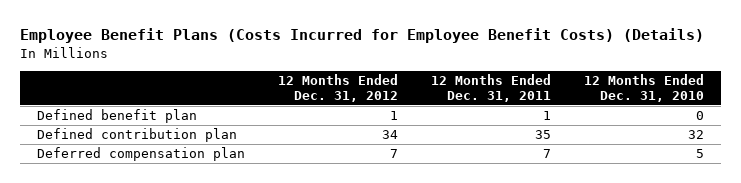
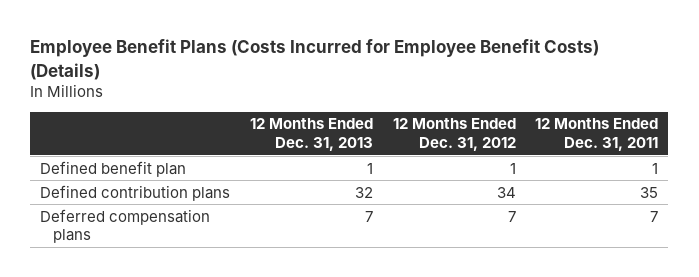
[583,73,704,103] 12 Months Ended Dec. 31, 2010 -> none
none -> [249,118,373,151] 12 Months Ended Dec. 31, 2013
[36,128,237,143] Defined contribution plan -> [40,184,231,201] Defined contribution plans
[36,147,245,162] Deferred compensation plan -> [40,208,211,244] Deferred compensation plans

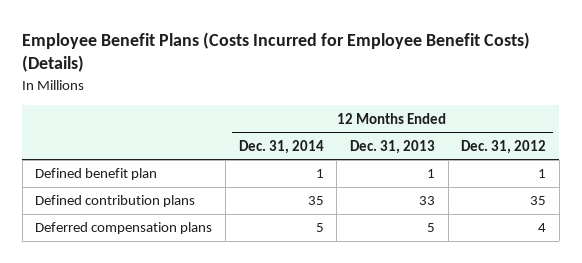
[535,118,659,151] 12 Months Ended Dec. 31, 2011 -> none
none -> [238,139,324,154] Dec. 31, 2014
[354,186,373,198] 32 -> [418,196,435,206] 33
[496,186,516,198] 34 -> [530,196,547,206] 35
[364,210,373,222] 7 -> [426,223,435,233] 5
[507,210,516,222] 7 -> [538,223,547,233] 4

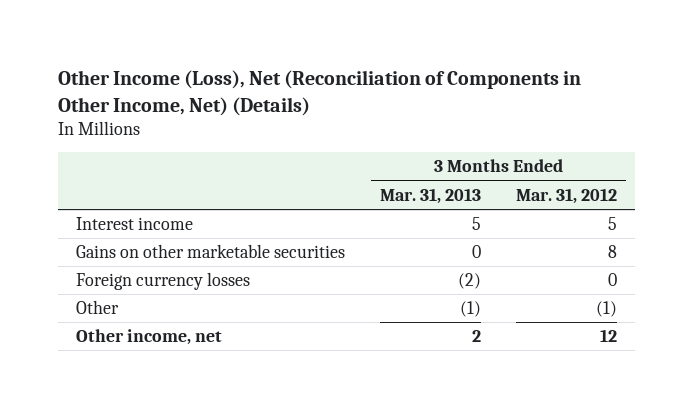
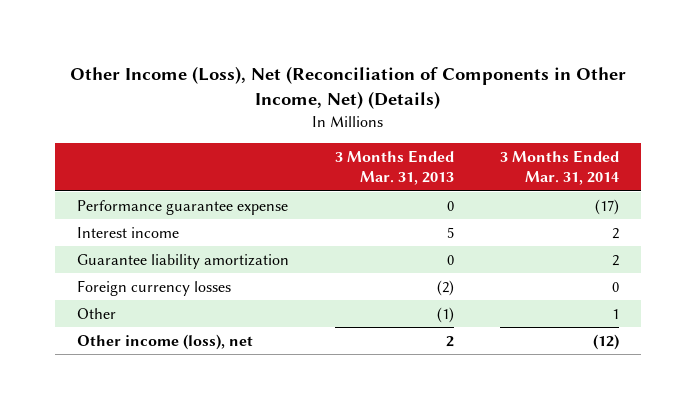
[516,187,618,204] Mar. 31, 2012 -> none
none -> [499,149,619,186] 3 Months Ended Mar. 31, 2014
none -> [77,199,289,215] Performance guarantee expense
[75,244,345,259] Gains on other marketable securities -> none
none -> [77,253,290,269] Guarantee liability amortization
[75,329,222,346] Other income, net -> [77,333,254,350] Other income (loss), net

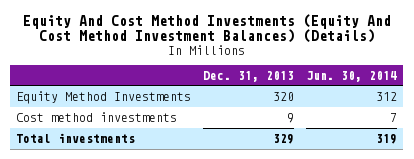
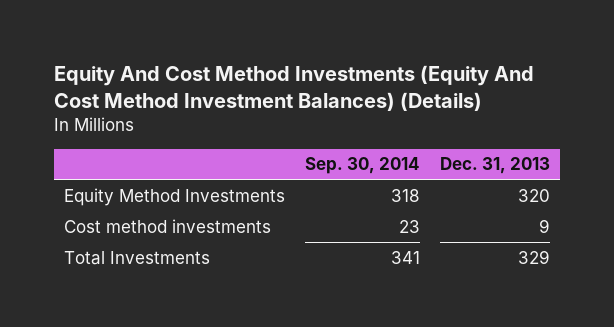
[306,70,398,82] Jun. 30, 2014 -> none
none -> [305,157,421,175] Sep. 30, 2014
[16,132,136,143] Total investments -> [64,250,211,265] Total Investments

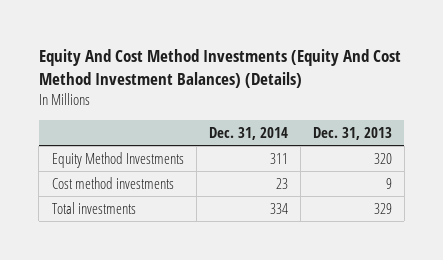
[305,157,421,175] Sep. 30, 2014 -> none
none -> [208,127,288,141] Dec. 31, 2014
[64,250,211,265] Total Investments -> [51,201,136,214] Total investments

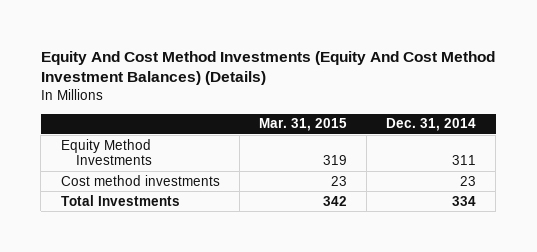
[312,127,392,141] Dec. 31, 2013 -> none
none -> [258,118,347,132] Mar. 31, 2015
[51,201,136,214] Total investments -> [60,194,180,206] Total Investments

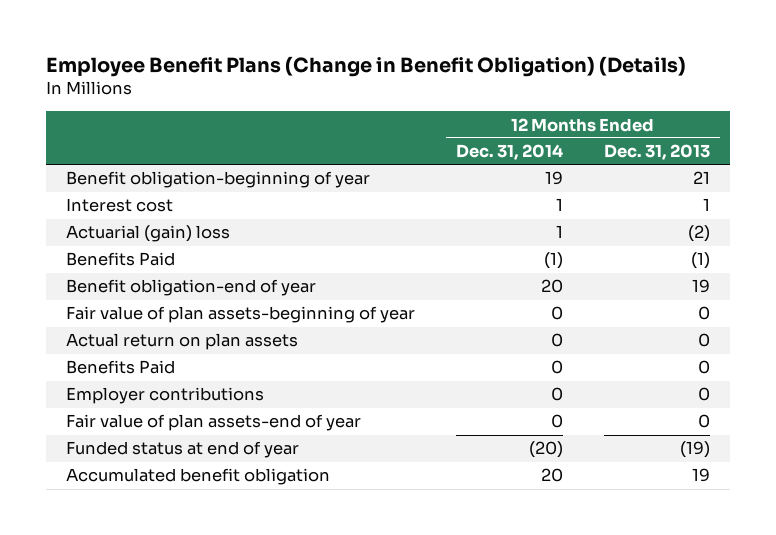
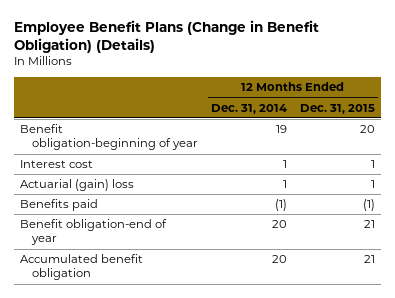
[603,144,710,161] Dec. 31, 2013 -> none
none -> [299,103,375,114] Dec. 31, 2015
[66,252,176,267] Benefits Paid -> [19,199,98,212] Benefits paid
[66,306,416,324] Fair value of plan assets-beginning of year -> none
[66,333,299,351] Actual return on plan assets -> none
[66,360,176,375] Benefits Paid -> none
[66,387,265,405] Employer contributions -> none
[66,414,362,432] Fair value of plan assets-end of year -> none
[66,441,300,459] Funded status at end of year -> none

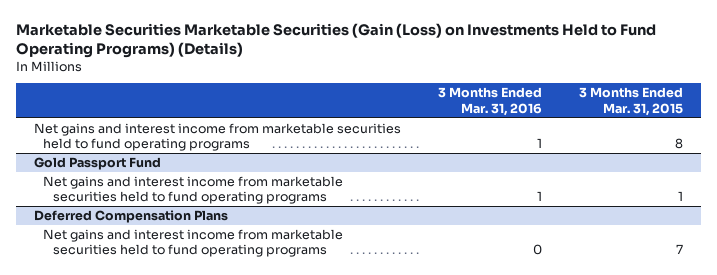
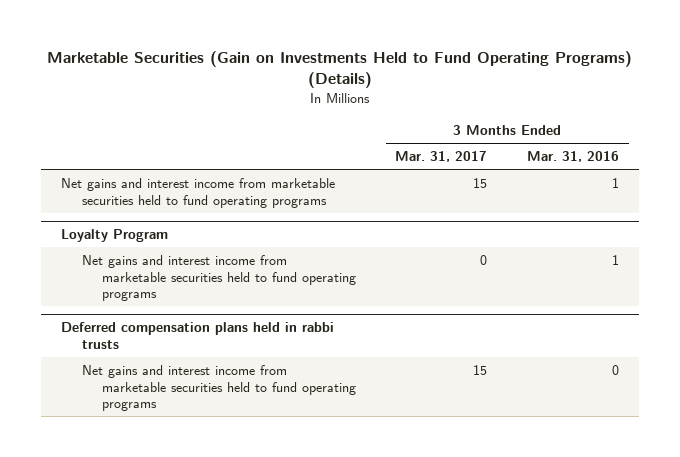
[15,22,656,59] Marketable Securities Marketable Securities (Gain (Loss) on Investments Held to Fund Operating Programs) (Details) -> [47,50,633,89] Marketable Securities (Gain on Investments Held to Fund Operating Programs) (Details)
[578,87,683,116] 3 Months Ended Mar. 31, 2015 -> none
none -> [395,151,488,163] Mar. 31, 2017
[34,156,162,170] Gold Passport Fund -> none
none -> [61,229,169,243] Loyalty Program
[34,209,229,223] Deferred Compensation Plans -> [61,322,335,349] Deferred compensation plans held in rabbi trusts

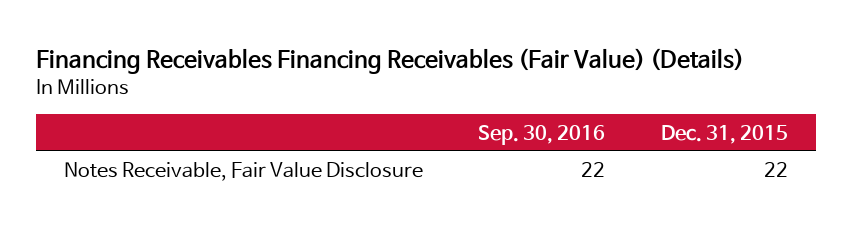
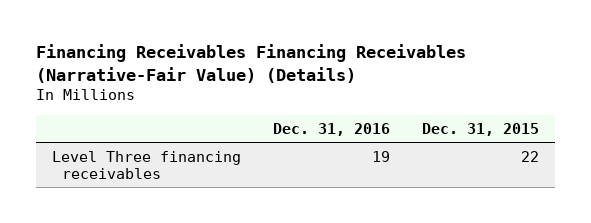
[36,48,745,75] Financing Receivables Financing Receivables (Fair Value) (Details) -> [35,44,466,83] Financing Receivables Financing Receivables (Narrative-Fair Value) (Details)
[478,124,606,145] Sep. 30, 2016 -> none
none -> [273,122,391,136] Dec. 31, 2016
[63,162,423,182] Notes Receivable, Fair Value Disclosure -> [51,150,241,180] Level Three financing receivables

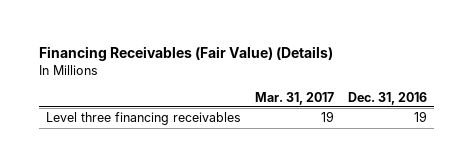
[35,44,466,83] Financing Receivables Financing Receivables (Narrative-Fair Value) (Details) -> [39,46,334,62] Financing Receivables (Fair Value) (Details)
[422,122,540,136] Dec. 31, 2015 -> none
none -> [255,91,335,105] Mar. 31, 2017
[51,150,241,180] Level Three financing receivables -> [46,112,242,126] Level three financing receivables

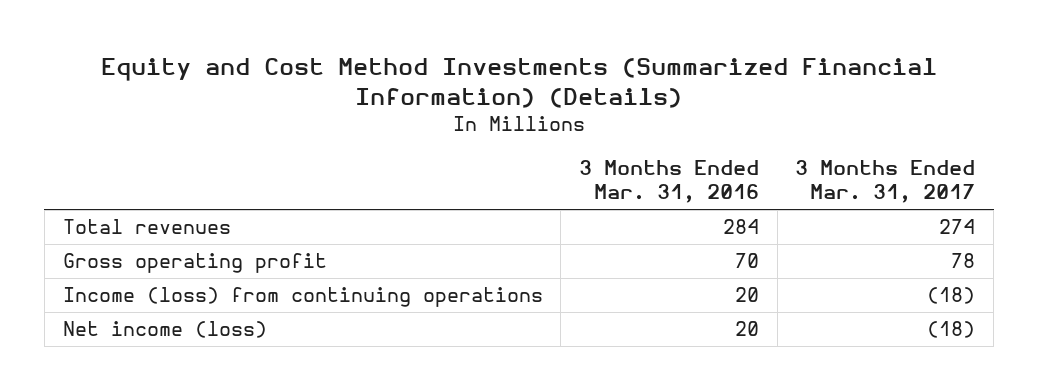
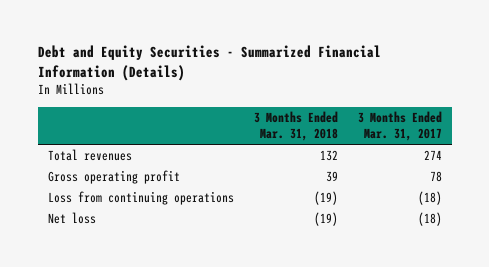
[100,57,937,108] Equity and Cost Method Investments (Summarized Financial Information) (Details) -> [37,45,381,82] Debt and Equity Securities - Summarized Financial Information (Details)
[578,159,759,204] 3 Months Ended Mar. 31, 2016 -> none
none -> [253,111,338,142] 3 Months Ended Mar. 31, 2018
[62,287,543,308] Income (loss) from continuing operations -> [47,190,234,205] Loss from continuing operations
[62,321,267,339] Net income (loss) -> [47,211,96,224] Net loss

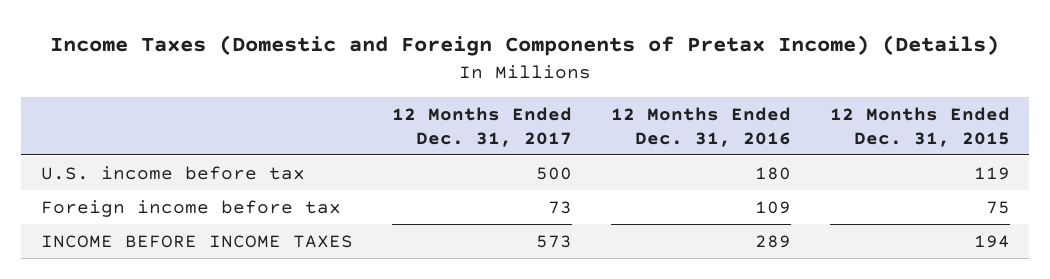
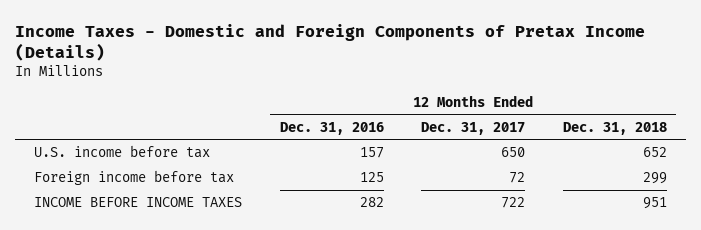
[50,35,1000,57] Income Taxes (Domestic and Foreign Components of Pretax Income) (Details) -> [15,23,646,61] Income Taxes - Domestic and Foreign Components of Pretax Income (Details)
[829,106,1010,147] 12 Months Ended Dec. 31, 2015 -> none
none -> [562,121,667,135] Dec. 31, 2018
[535,166,572,180] 500 -> [501,147,526,158] 650
[754,166,791,180] 180 -> [359,147,384,159] 157
[547,200,572,214] 73 -> [509,172,526,184] 72
[754,200,791,214] 109 -> [359,172,384,183] 125
[535,234,572,248] 573 -> [501,197,526,209] 722
[754,234,791,248] 289 -> [359,197,384,208] 282

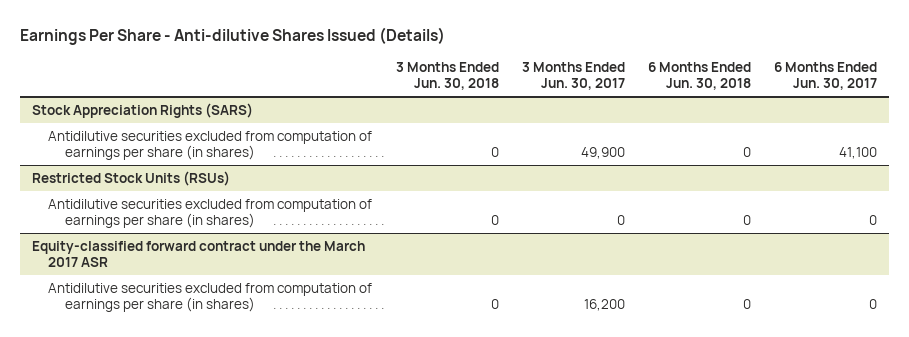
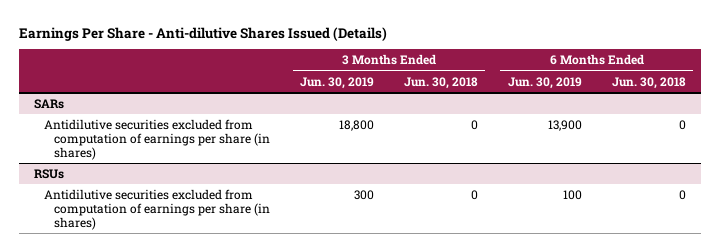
[521,62,625,91] 3 Months Ended Jun. 30, 2017 -> none
[774,62,878,91] 6 Months Ended Jun. 30, 2017 -> none
none -> [300,76,375,89] Jun. 30, 2019
none -> [507,76,582,89] Jun. 30, 2019
[48,130,373,160] Antidilutive securities excluded from computation of earnings per share (in shares) -> none
[31,170,230,186] Restricted Stock Units (RSUs) -> none
[31,102,253,118] Stock Appreciation Rights (SARS) -> [34,98,65,109] SARs
[31,240,365,267] Equity-classified forward contract under the March 2017 ASR -> none
none -> [34,168,65,179] RSUs

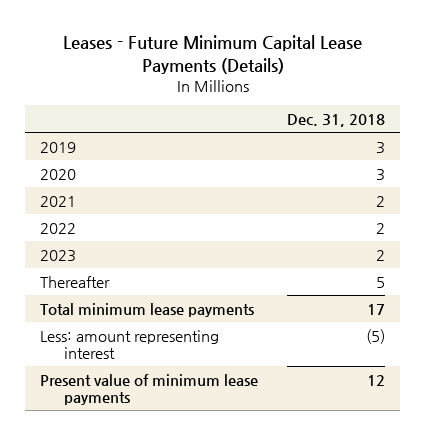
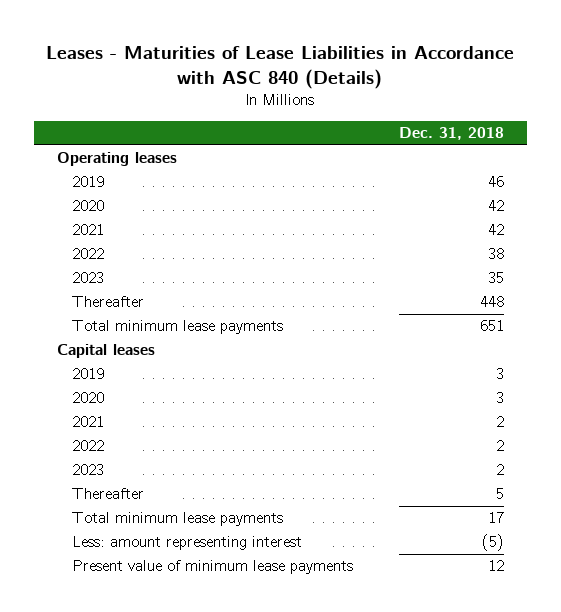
[62,35,362,74] Leases - Future Minimum Capital Lease Payments (Details) -> [46,46,515,89] Leases - Maturities of Lease Liabilities in Accordance with ASC 840 (Details)
none -> [57,152,178,167] Operating leases
none -> [71,176,104,188] 2019
none -> [71,200,104,212] 2020
none -> [71,224,104,236] 2021
none -> [71,248,104,260] 2022
none -> [71,272,104,284] 2023
none -> [71,296,144,308] Thereafter
none -> [71,320,283,335] Total minimum lease payments
none -> [57,344,156,359] Capital leases

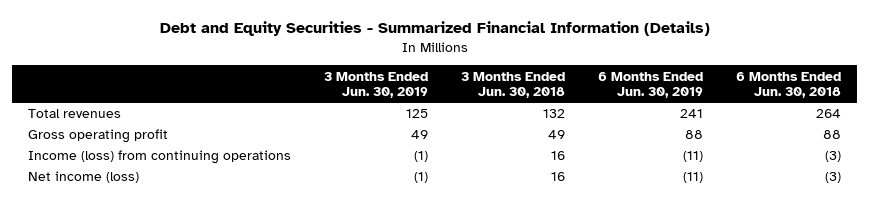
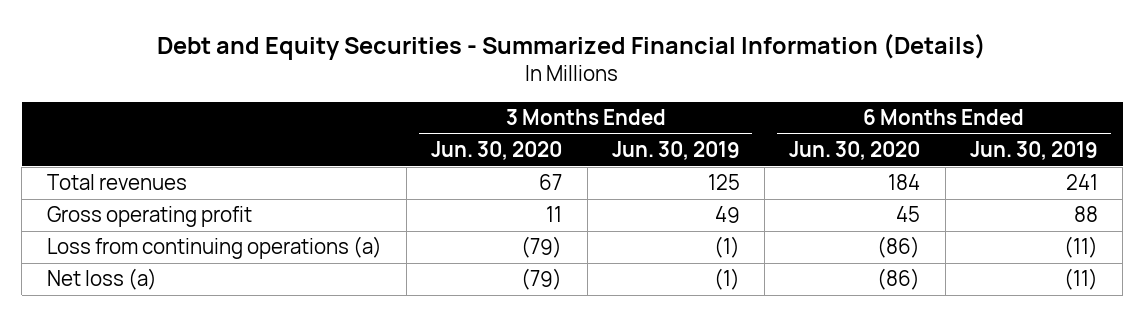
[461,71,566,99] 3 Months Ended Jun. 30, 2018 -> none
[735,71,841,99] 6 Months Ended Jun. 30, 2018 -> none
none -> [431,141,563,161] Jun. 30, 2020
none -> [789,141,921,161] Jun. 30, 2020
[28,150,292,165] Income (loss) from continuing operations -> [46,236,382,260] Loss from continuing operations (a)
[28,171,140,184] Net income (loss) -> [46,268,157,291] Net loss (a)

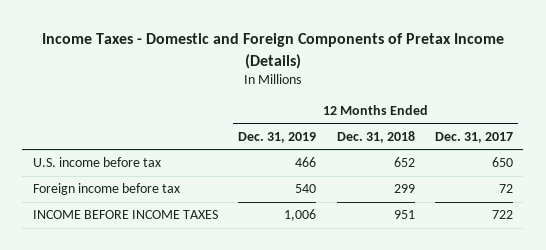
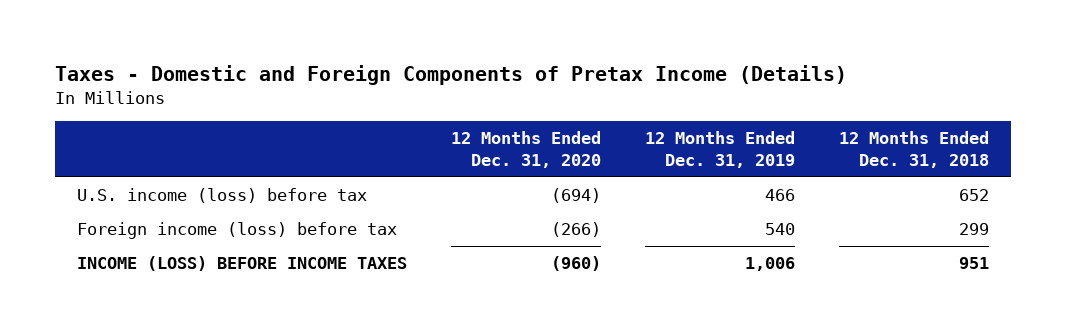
[41,32,504,69] Income Taxes - Domestic and Foreign Components of Pretax Income (Details) -> [55,65,848,86] Taxes - Domestic and Foreign Components of Pretax Income (Details)
[435,132,514,144] Dec. 31, 2017 -> none
none -> [451,131,602,168] 12 Months Ended Dec. 31, 2020
[32,157,161,168] U.S. income before tax -> [77,188,368,204] U.S. income (loss) before tax
[32,183,180,196] Foreign income before tax -> [77,222,398,240] Foreign income (loss) before tax
[32,210,218,220] INCOME BEFORE INCOME TAXES -> [77,256,408,272] INCOME (LOSS) BEFORE INCOME TAXES

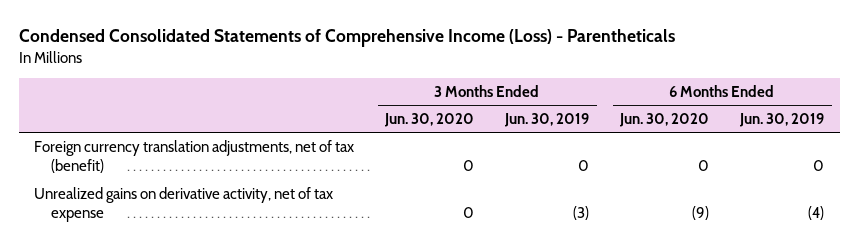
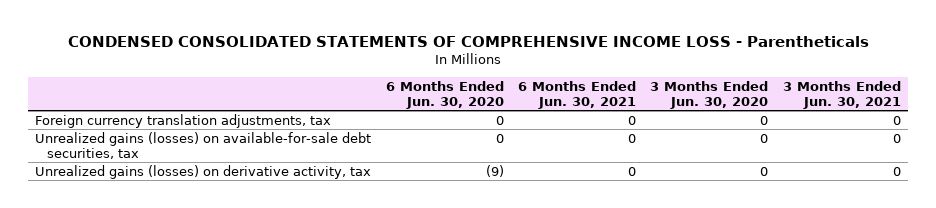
[18,29,675,48] Condensed Consolidated Statements of Comprehensive Income (Loss) - Parentheticals -> [67,36,869,48] CONDENSED CONSOLIDATED STATEMENTS OF COMPREHENSIVE INCOME LOSS - Parentheticals
[504,112,590,127] Jun. 30, 2019 -> none
[739,112,825,127] Jun. 30, 2019 -> none
none -> [517,80,636,109] 6 Months Ended Jun. 30, 2021
none -> [782,80,901,109] 3 Months Ended Jun. 30, 2021
[34,139,355,174] Foreign currency translation adjustments, net of tax (benefit) -> [35,113,332,128] Foreign currency translation adjustments, tax
none -> [35,131,372,159] Unrealized gains (losses) on available-for-sale debt securities, tax
[34,186,334,223] Unrealized gains on derivative activity, net of tax expense -> [35,164,372,179] Unrealized gains (losses) on derivative activity, tax

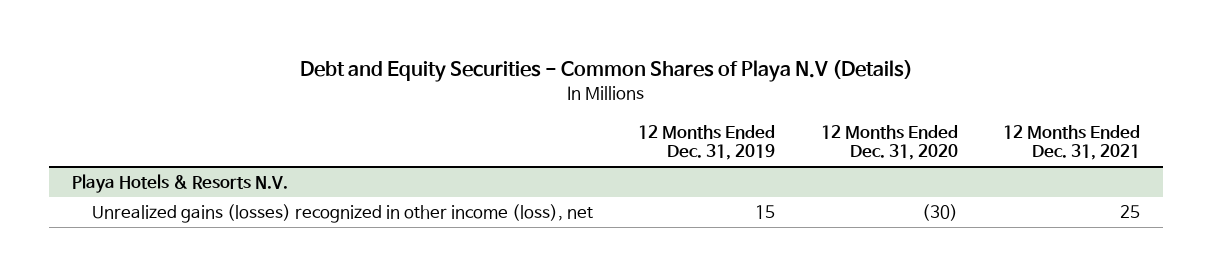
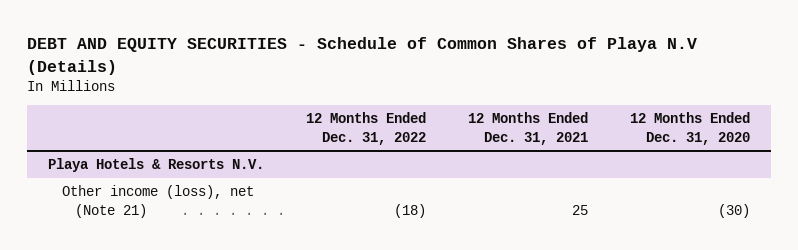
[299,59,913,82] Debt and Equity Securities - Common Shares of Playa N.V (Details) -> [27,37,698,75] DEBT AND EQUITY SECURITIES - Schedule of Common Shares of Playa N.V (Details)
[638,124,776,161] 12 Months Ended Dec. 31, 2019 -> none
none -> [306,112,427,145] 12 Months Ended Dec. 31, 2022
[92,204,594,224] Unrealized gains (losses) recognized in other income (loss), net -> [61,185,254,218] Other income (loss), net (Note 21)

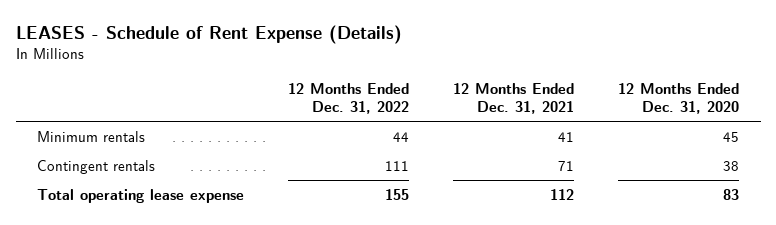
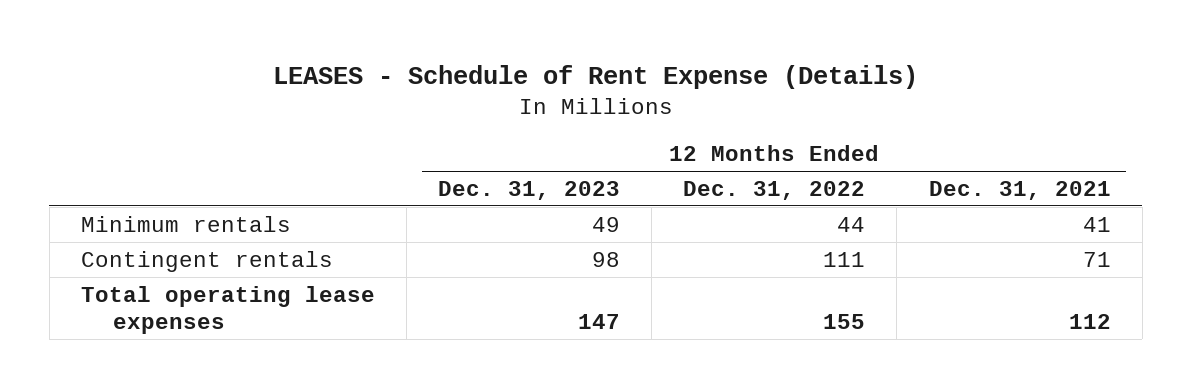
[617,82,739,115] 12 Months Ended Dec. 31, 2020 -> none
none -> [438,180,621,200] Dec. 31, 2023
[37,188,245,203] Total operating lease expense -> [80,285,375,334] Total operating lease expenses

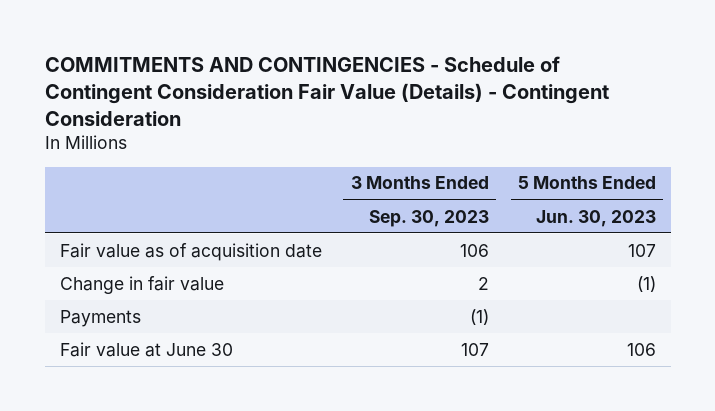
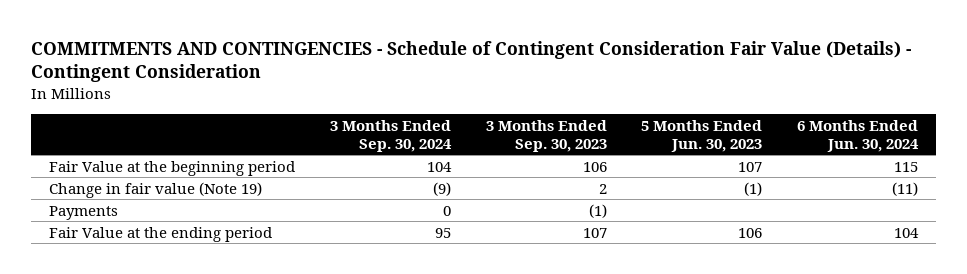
none -> [329,119,452,152] 3 Months Ended Sep. 30, 2024
none -> [797,119,920,152] 6 Months Ended Jun. 30, 2024
[59,242,322,261] Fair value as of acquisition date -> [48,160,295,176] Fair Value at the beginning period
[59,275,224,294] Change in fair value -> [48,181,262,198] Change in fair value (Note 19)
[59,341,233,357] Fair value at June 30 -> [48,226,272,242] Fair Value at the ending period

